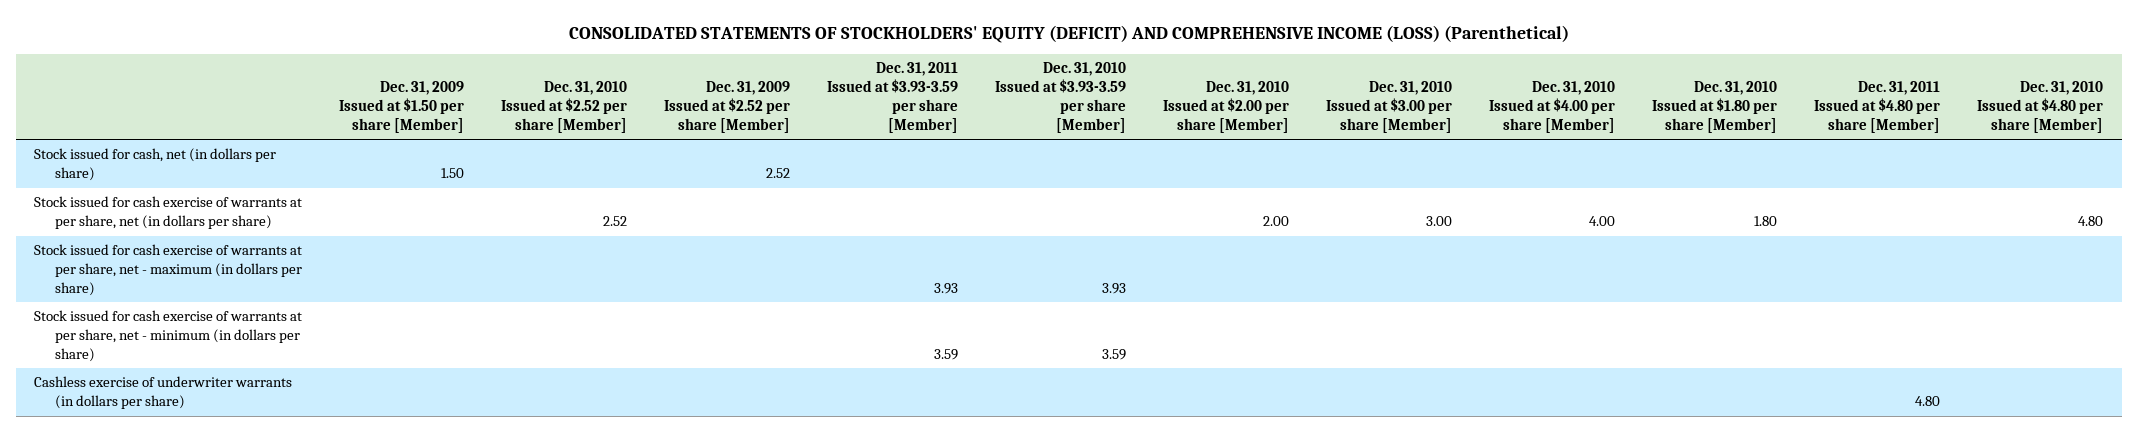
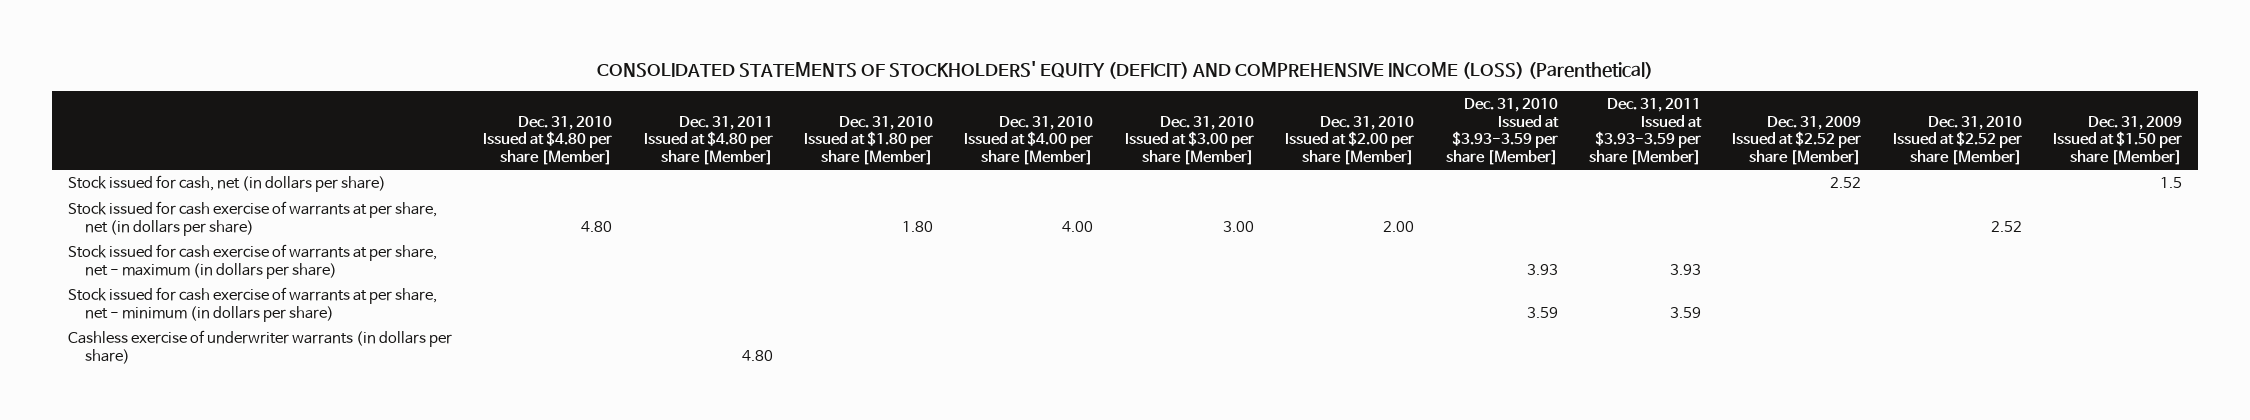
[441,168,465,179] 1.50 -> [2160,177,2183,189] 1.5

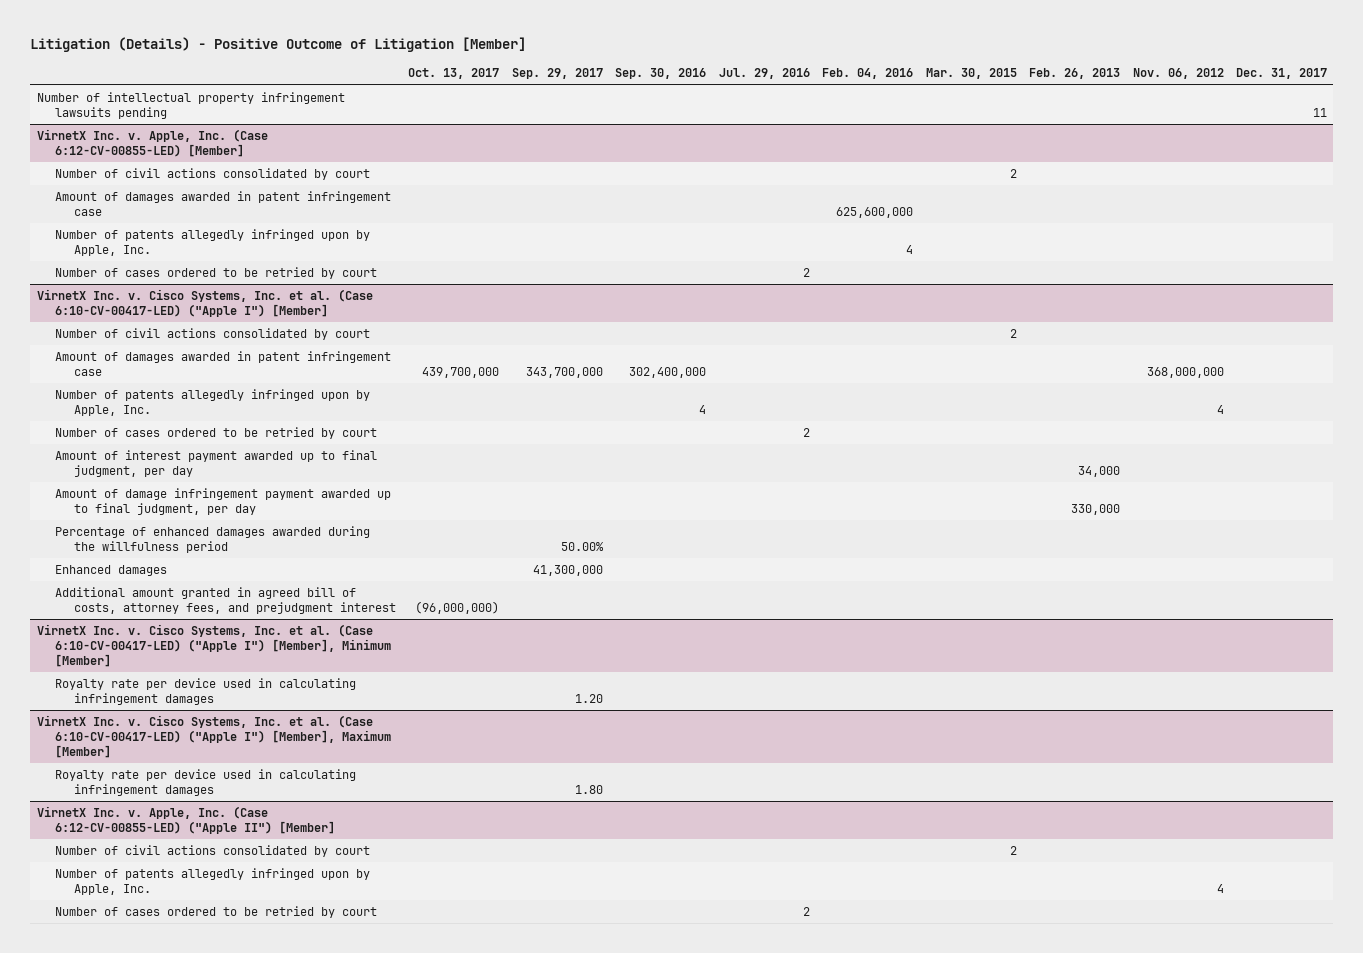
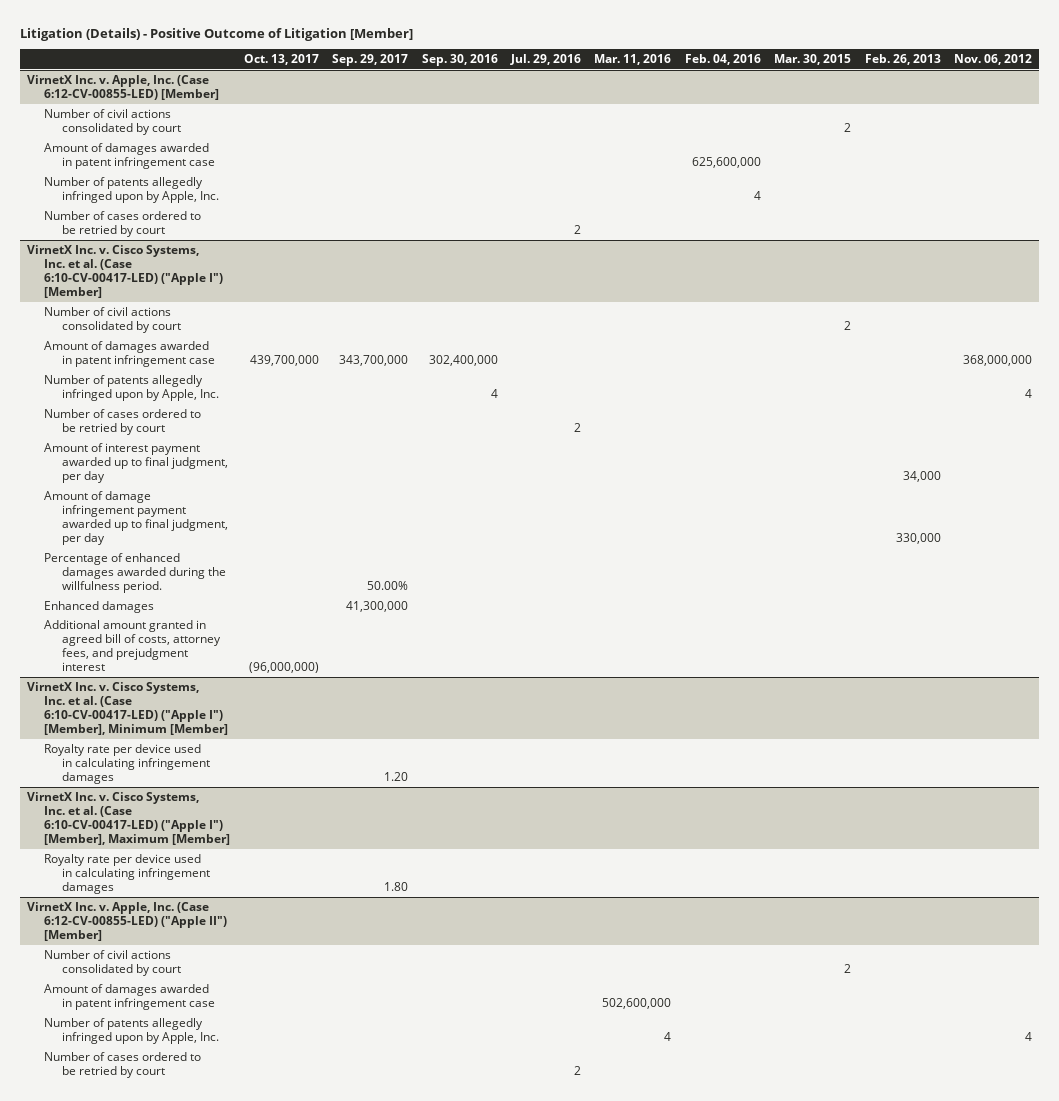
[1235,68,1327,80] Dec. 31, 2017 -> none
none -> [594,54,672,66] Mar. 11, 2016
[36,92,345,120] Number of intellectual property infringement lawsuits pending -> none
[55,526,371,554] Percentage of enhanced damages awarded during the willfulness period -> [44,552,226,593] Percentage of enhanced damages awarded during the willfulness period.
none -> [44,983,215,1010] Amount of damages awarded in patent infringement case

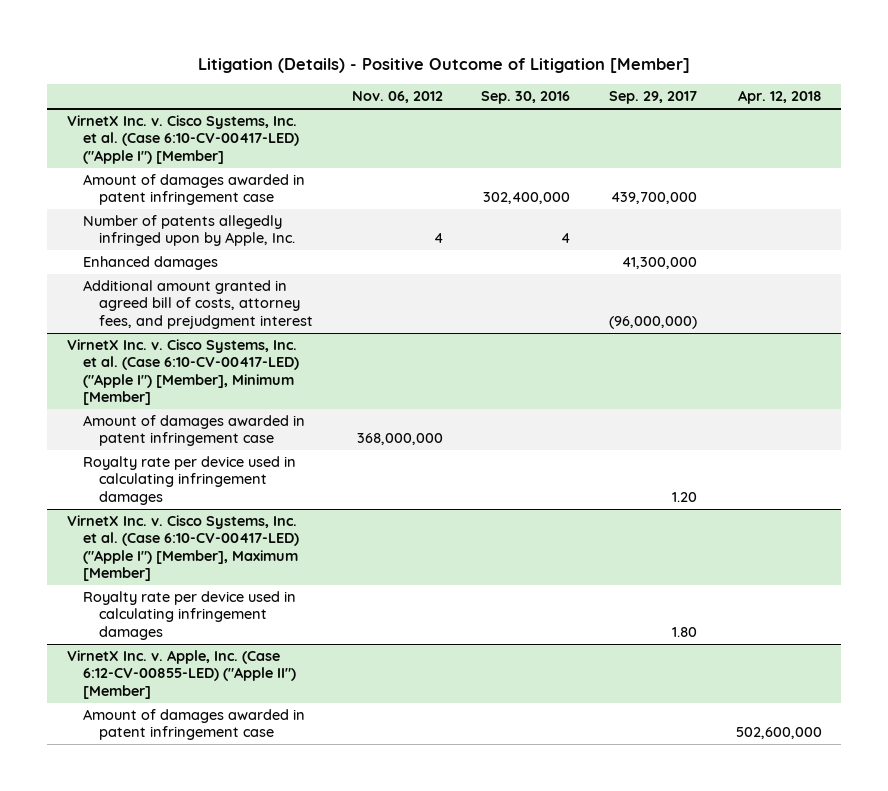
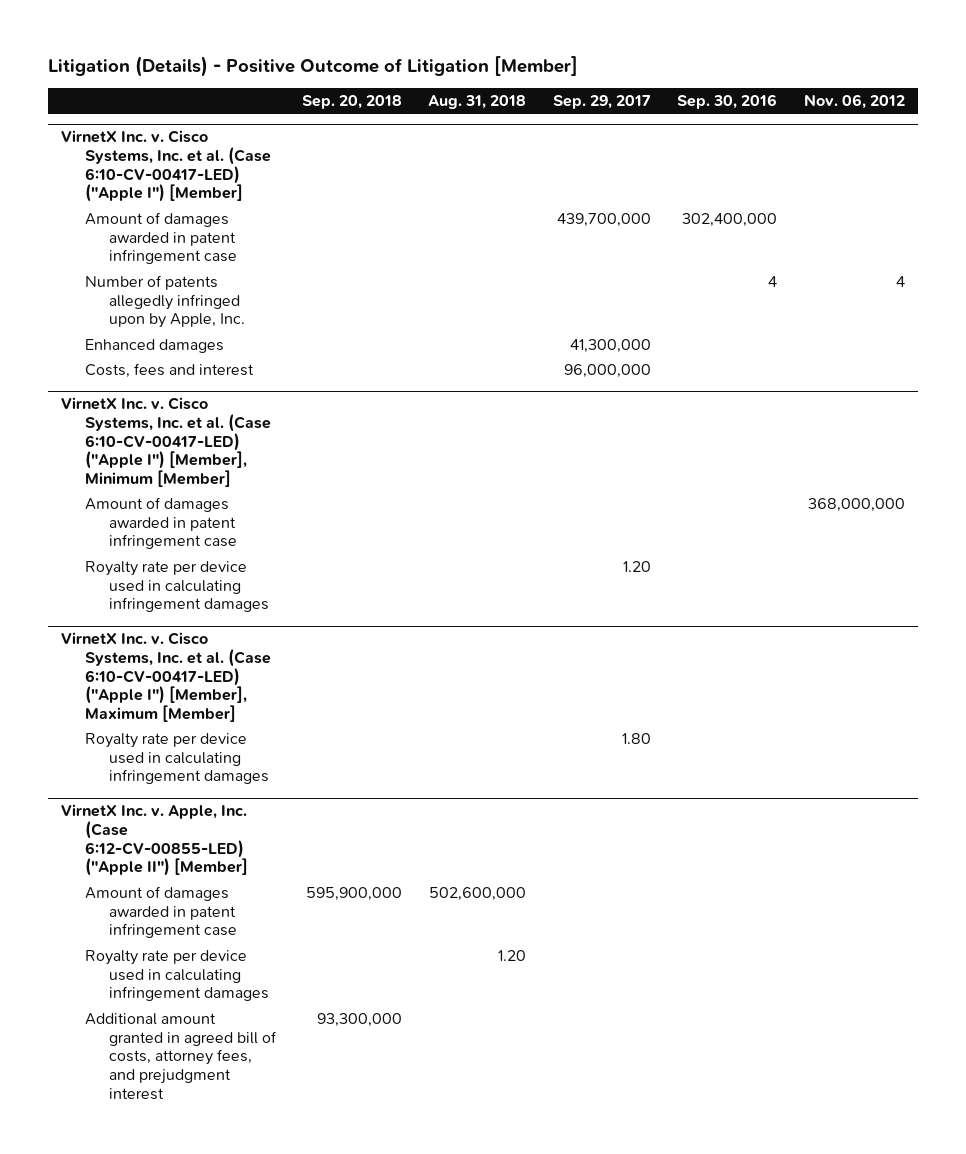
[737,90,822,105] Apr. 12, 2018 -> none
none -> [302,95,403,110] Sep. 20, 2018
none -> [428,95,527,110] Aug. 31, 2018
[82,280,313,329] Additional amount granted in agreed bill of costs, attorney fees, and prejudgment interest -> none
none -> [84,363,254,379] Costs, fees and interest
none -> [84,950,269,1002] Royalty rate per device used in calculating infringement damages
none -> [84,1013,277,1100] Additional amount granted in agreed bill of costs, attorney fees, and prejudgment interest

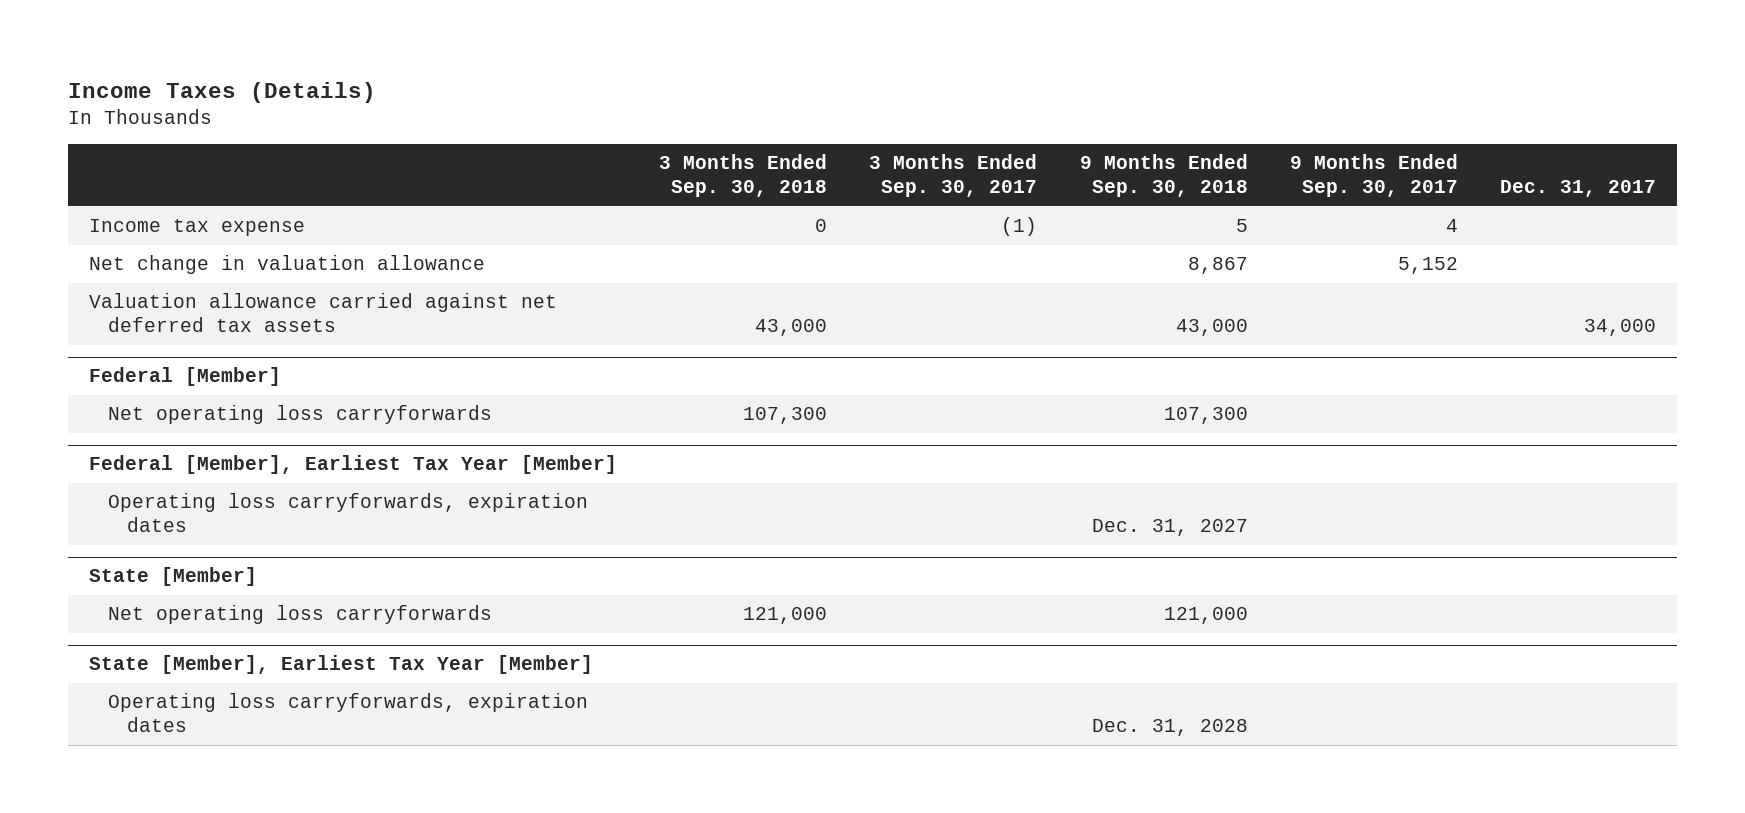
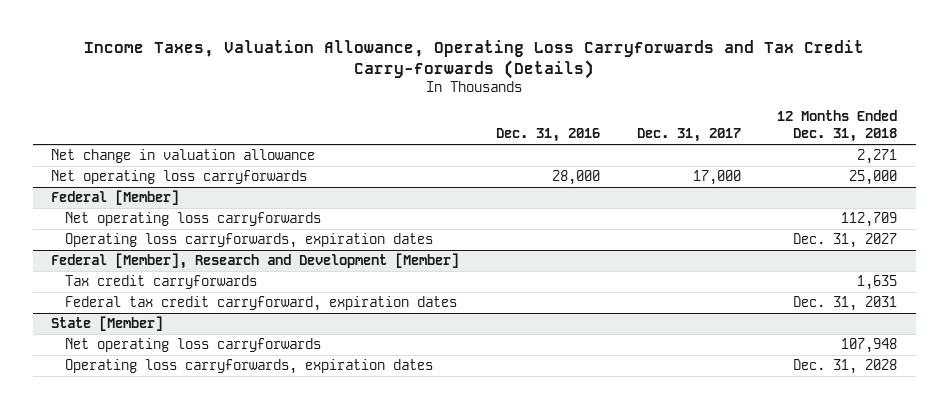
[67,82,376,104] Income Taxes (Details) -> [84,40,865,80] Income Taxes, Valuation Allowance, Operating Loss Carryforwards and Tax Credit Carry-forwards (Details)
[659,153,828,198] 3 Months Ended Sep. 30, 2018 -> none
[869,153,1038,198] 3 Months Ended Sep. 30, 2017 -> none
[1079,153,1248,198] 9 Months Ended Sep. 30, 2018 -> none
[1289,153,1458,198] 9 Months Ended Sep. 30, 2017 -> none
none -> [495,128,600,143] Dec. 31, 2016
none -> [777,110,898,143] 12 Months Ended Dec. 31, 2018
[88,219,305,237] Income tax expense -> none
[88,293,557,333] Valuation allowance carried against net deferred tax assets -> none
none -> [50,170,307,185] Net operating loss carryforwards
[88,455,617,475] Federal [Member], Earliest Tax Year [Member] -> none
[108,493,589,533] Operating loss carryforwards, expiration dates -> none
none -> [64,233,433,249] Operating loss carryforwards, expiration dates
none -> [50,253,459,270] Federal [Member], Research and Development [Member]
none -> [64,275,257,290] Tax credit carryforwards
none -> [64,296,457,312] Federal tax credit carryforward, expiration dates
[88,655,593,675] State [Member], Earliest Tax Year [Member] -> none
[108,693,589,733] Operating loss carryforwards, expiration dates -> none
none -> [64,359,433,375] Operating loss carryforwards, expiration dates

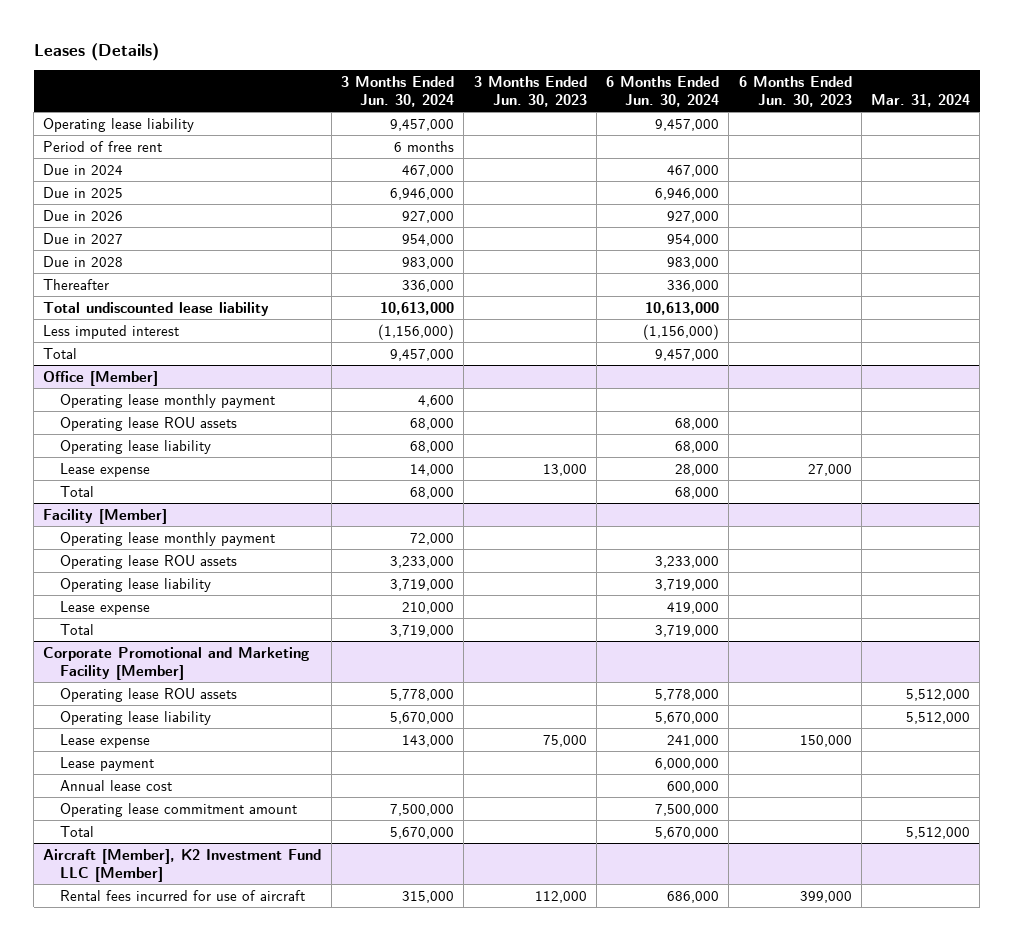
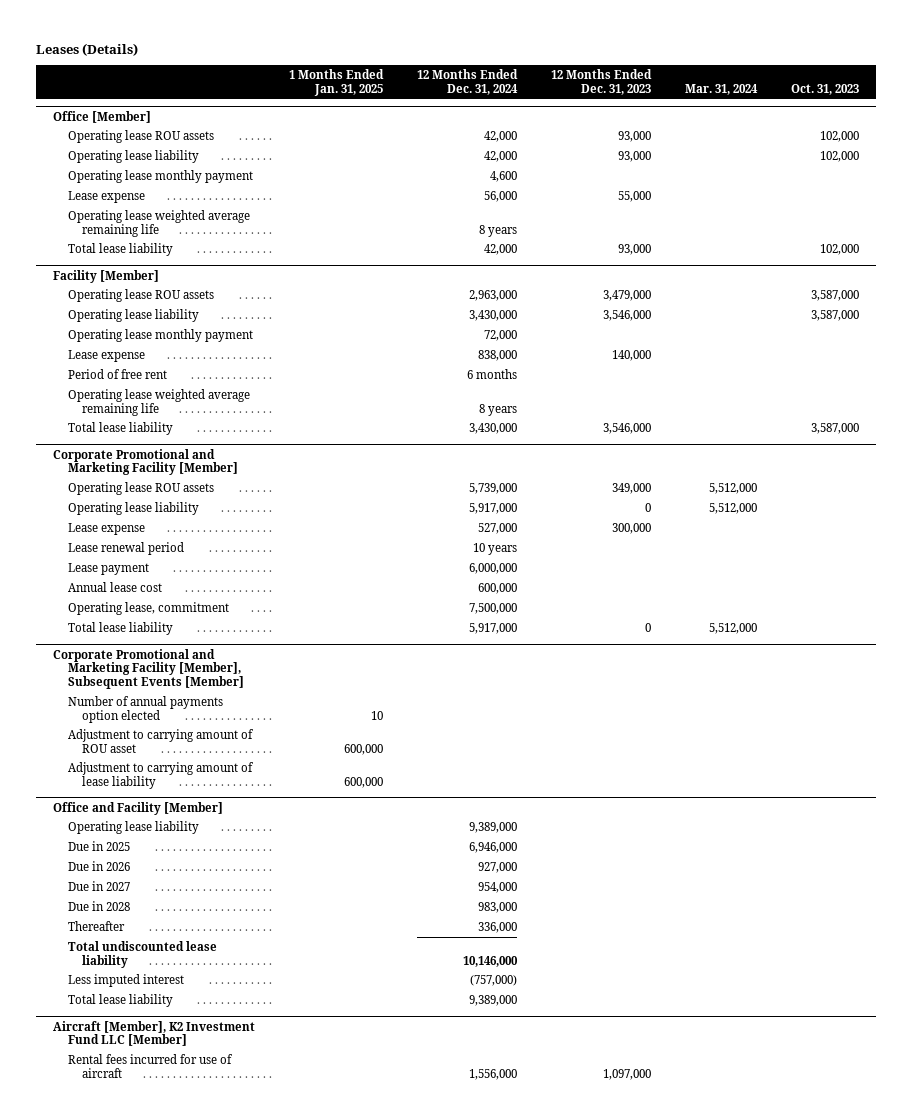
[341,75,455,107] 3 Months Ended Jun. 30, 2024 -> none
[473,75,587,107] 3 Months Ended Jun. 30, 2023 -> none
[606,75,720,107] 6 Months Ended Jun. 30, 2024 -> none
[738,75,852,107] 6 Months Ended Jun. 30, 2023 -> none
none -> [289,69,385,97] 1 Months Ended Jan. 31, 2025
none -> [417,69,519,96] 12 Months Ended Dec. 31, 2024
none -> [551,69,653,96] 12 Months Ended Dec. 31, 2023
none -> [791,84,860,96] Oct. 31, 2023
[43,117,195,132] Operating lease liability -> none
[43,140,163,152] Period of free rent -> none
[43,163,124,175] Due in 2024 -> none
[43,186,124,198] Due in 2025 -> none
[43,209,124,221] Due in 2026 -> none
[43,232,124,244] Due in 2027 -> none
[43,255,124,267] Due in 2028 -> none
[43,278,110,290] Thereafter -> none
[43,301,270,316] Total undiscounted lease liability -> none
[43,324,180,339] Less imputed interest -> none
[43,347,78,359] Total -> none
[60,393,276,408] Operating lease monthly payment -> [67,169,253,183] Operating lease monthly payment
none -> [67,209,250,237] Operating lease weighted average remaining life
[60,485,95,497] Total -> [67,242,173,256] Total lease liability
[60,531,276,546] Operating lease monthly payment -> [67,328,253,342] Operating lease monthly payment
none -> [67,368,167,379] Period of free rent
none -> [67,388,250,416] Operating lease weighted average remaining life
[60,623,95,635] Total -> [67,421,173,435] Total lease liability
none -> [67,541,184,555] Lease renewal period
[60,802,298,817] Operating lease commitment amount -> [67,601,229,615] Operating lease, commitment
[60,825,95,837] Total -> [67,621,173,635] Total lease liability
none -> [53,648,244,690] Corporate Promotional and Marketing Facility [Member], Subsequent Events [Member]
none -> [67,695,223,723] Number of annual payments option elected
none -> [67,728,254,753] Adjustment to carrying amount of ROU asset
none -> [67,761,254,789] Adjustment to carrying amount of lease liability
none -> [53,801,224,815] Office and Facility [Member]
none -> [67,820,199,834] Operating lease liability
none -> [67,840,130,851] Due in 2025
none -> [67,860,130,871] Due in 2026
none -> [67,880,130,891] Due in 2027
none -> [67,900,130,911] Due in 2028
none -> [67,920,125,931] Thereafter
none -> [67,940,217,968] Total undiscounted lease liability
none -> [67,973,184,987] Less imputed interest
none -> [67,993,173,1007] Total lease liability

